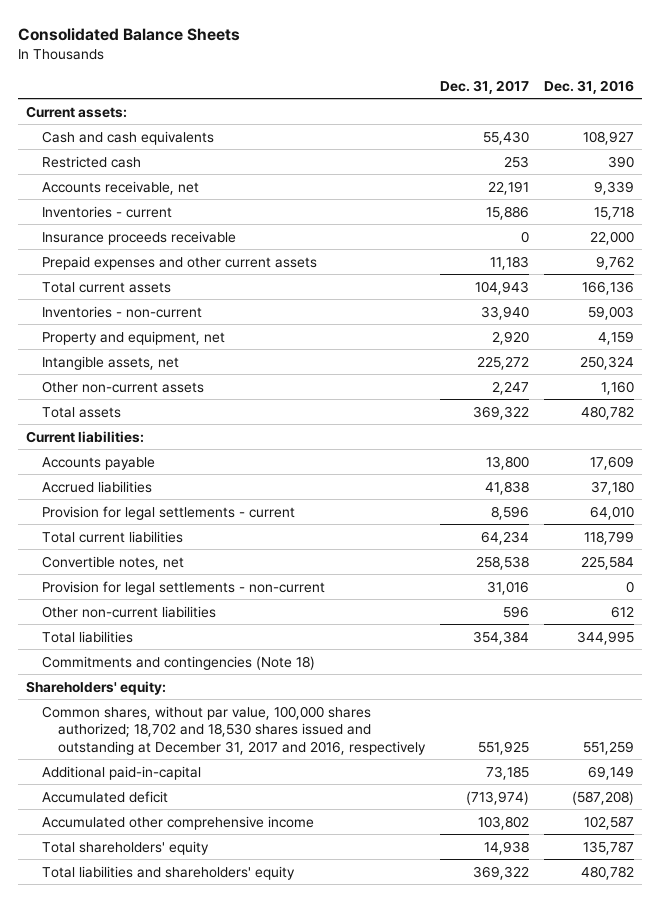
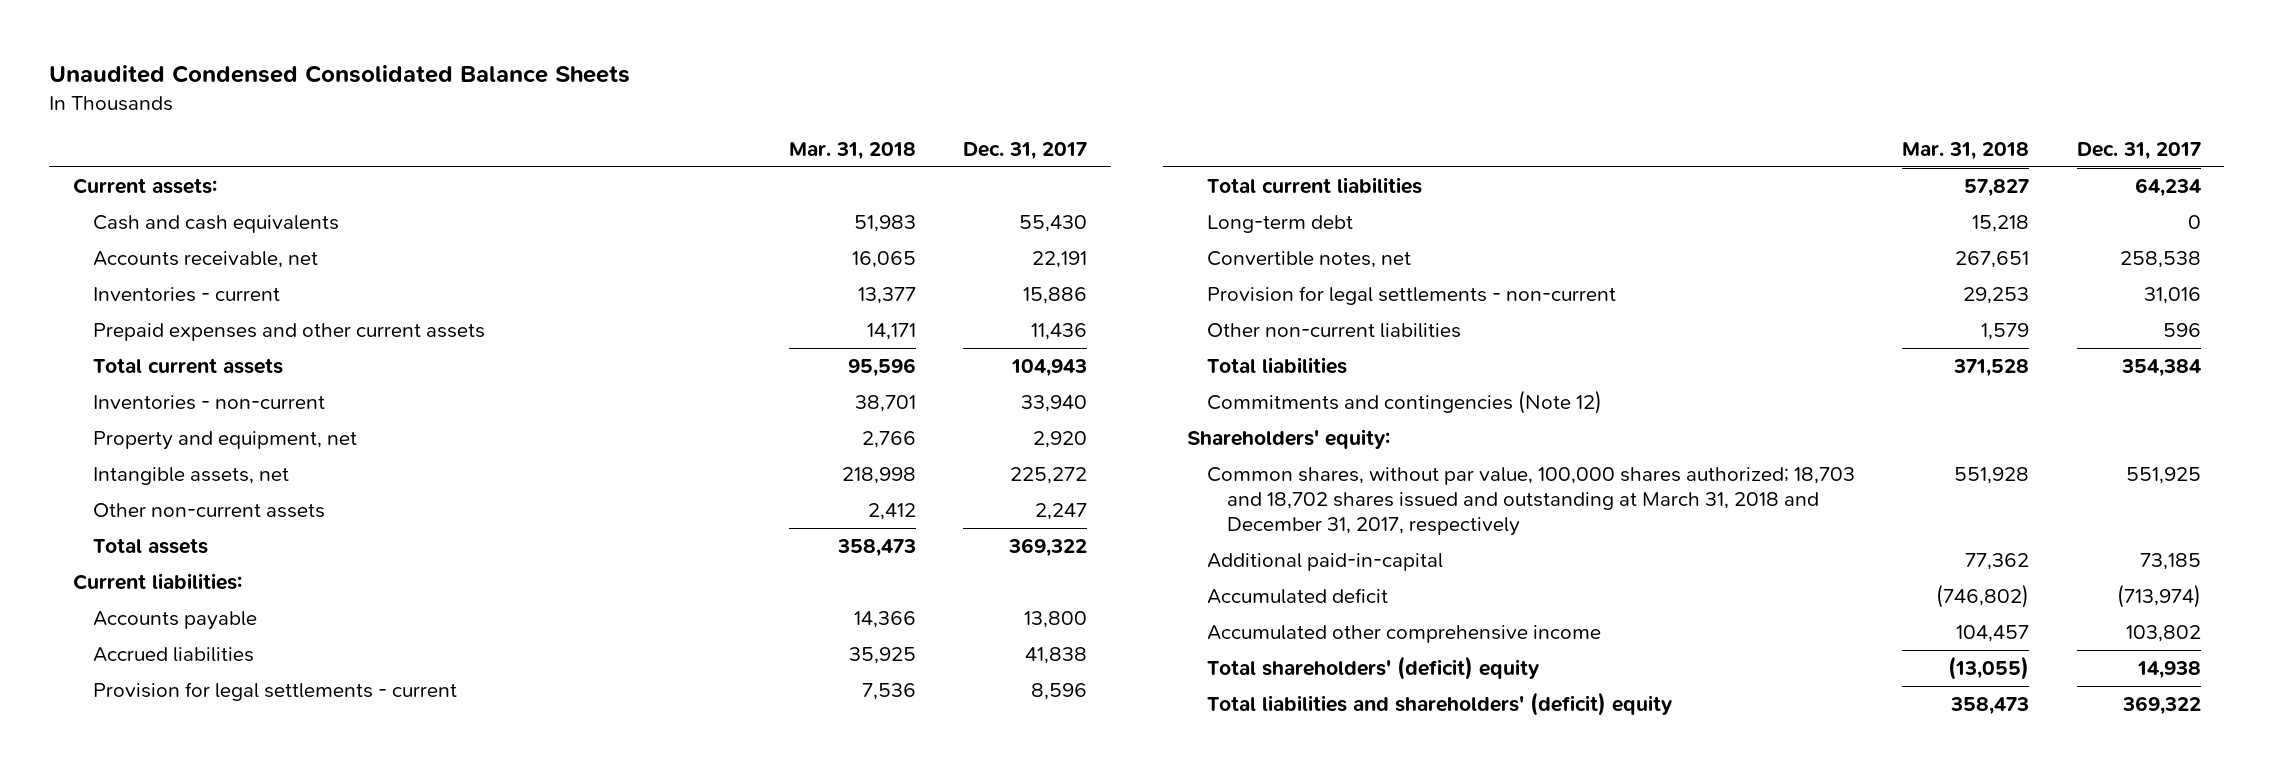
[18,28,241,42] Consolidated Balance Sheets -> [49,64,631,83] Unaudited Condensed Consolidated Balance Sheets
[544,79,635,94] Dec. 31, 2016 -> none
none -> [788,142,916,161] Mar. 31, 2018
[41,155,141,168] Restricted cash -> none
[41,230,236,245] Insurance proceeds receivable -> none
[489,255,529,270] 11,183 -> [1030,323,1087,341] 11,436
none -> [1206,215,1353,234] Long-term debt
[41,655,315,670] Commitments and contingencies (Note 18) -> [1206,390,1602,415] Commitments and contingencies (Note 12)
[41,705,426,755] Common shares, without par value, 100,000 shares authorized; 18,702 and 18,530 shares issued and outstanding at December 31, 2017 and 2016, respectively -> [1206,467,1855,536] Common shares, without par value, 100,000 shares authorized; 18,703 and 18,702 shares issued and outstanding at March 31, 2018 and December 31, 2017, respectively
[41,840,209,855] Total shareholders' equity -> [1206,656,1540,681] Total shareholders' (deficit) equity
[41,865,295,880] Total liabilities and shareholders' equity -> [1206,692,1673,717] Total liabilities and shareholders' (deficit) equity

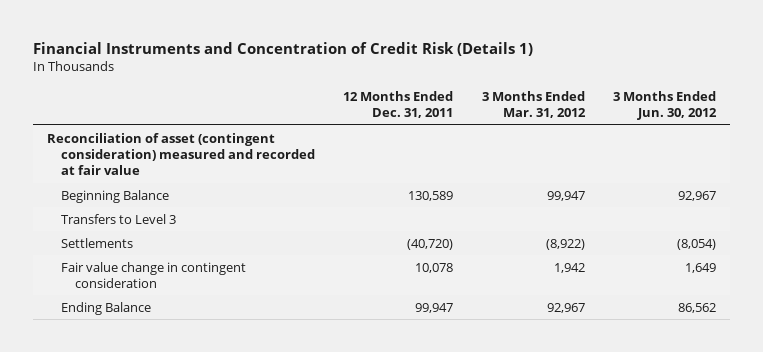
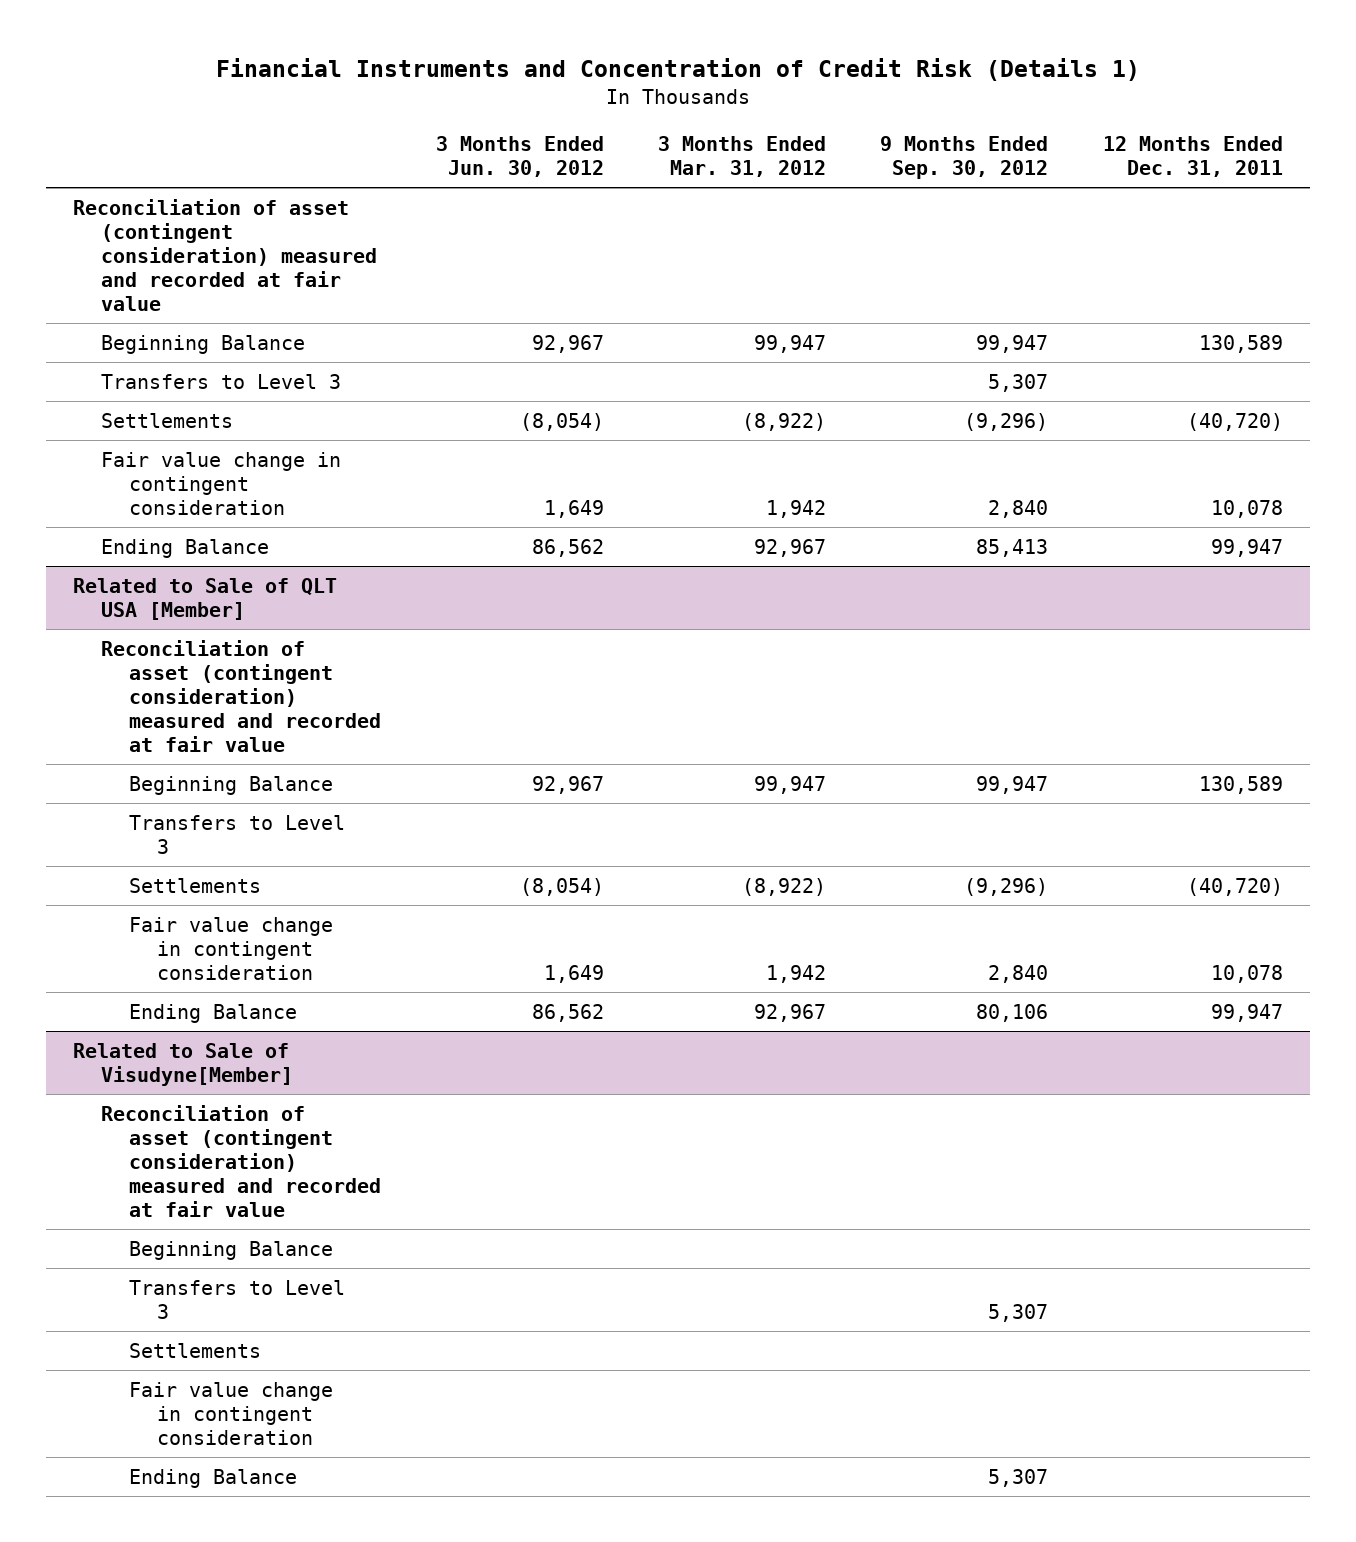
none -> [880,135,1049,179] 9 Months Ended Sep. 30, 2012
none -> [73,577,338,620] Related to Sale of QLT USA [Member]
none -> [101,639,382,753] Reconciliation of asset (contingent consideration) measured and recorded at fair value
none -> [129,775,334,795] Beginning Balance
none -> [129,814,346,854] Transfers to Level 3
none -> [129,877,262,893] Settlements
none -> [129,916,334,980] Fair value change in contingent consideration
none -> [129,1003,298,1023] Ending Balance
none -> [73,1042,294,1086] Related to Sale of Visudyne[Member]
none -> [101,1104,382,1218] Reconciliation of asset (contingent consideration) measured and recorded at fair value
none -> [129,1240,334,1260] Beginning Balance
none -> [129,1279,346,1319] Transfers to Level 3
none -> [129,1342,262,1358] Settlements
none -> [129,1381,334,1445] Fair value change in contingent consideration
none -> [129,1468,298,1488] Ending Balance

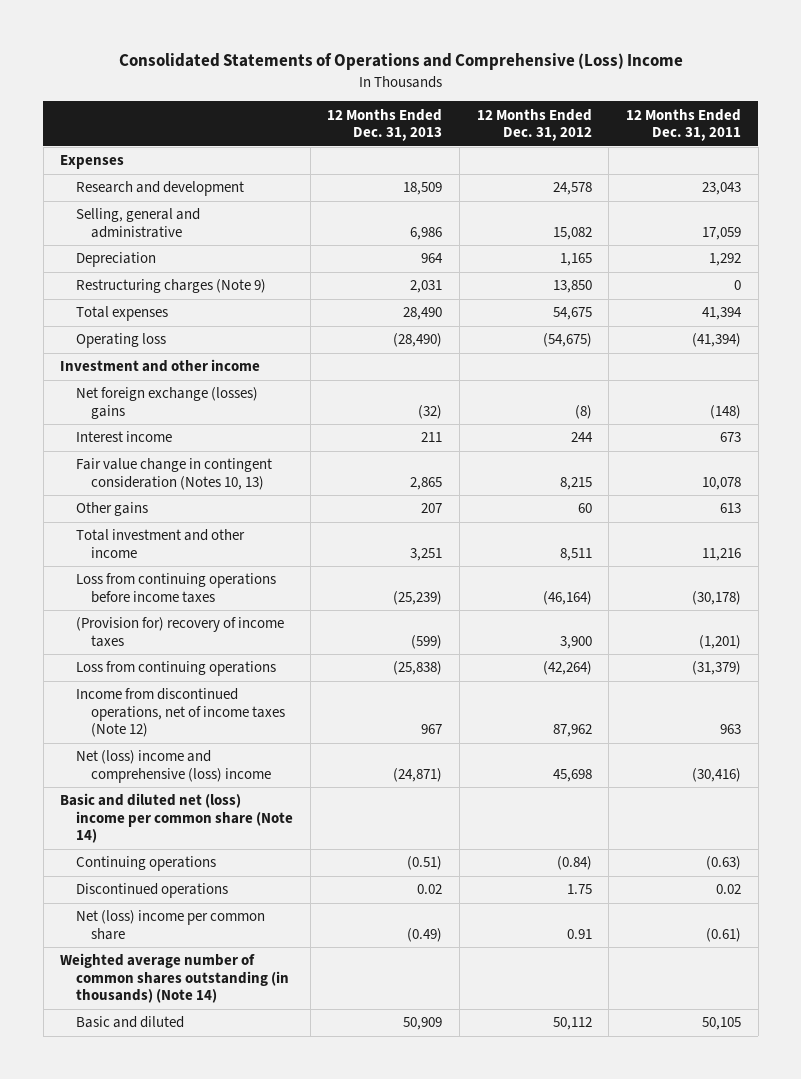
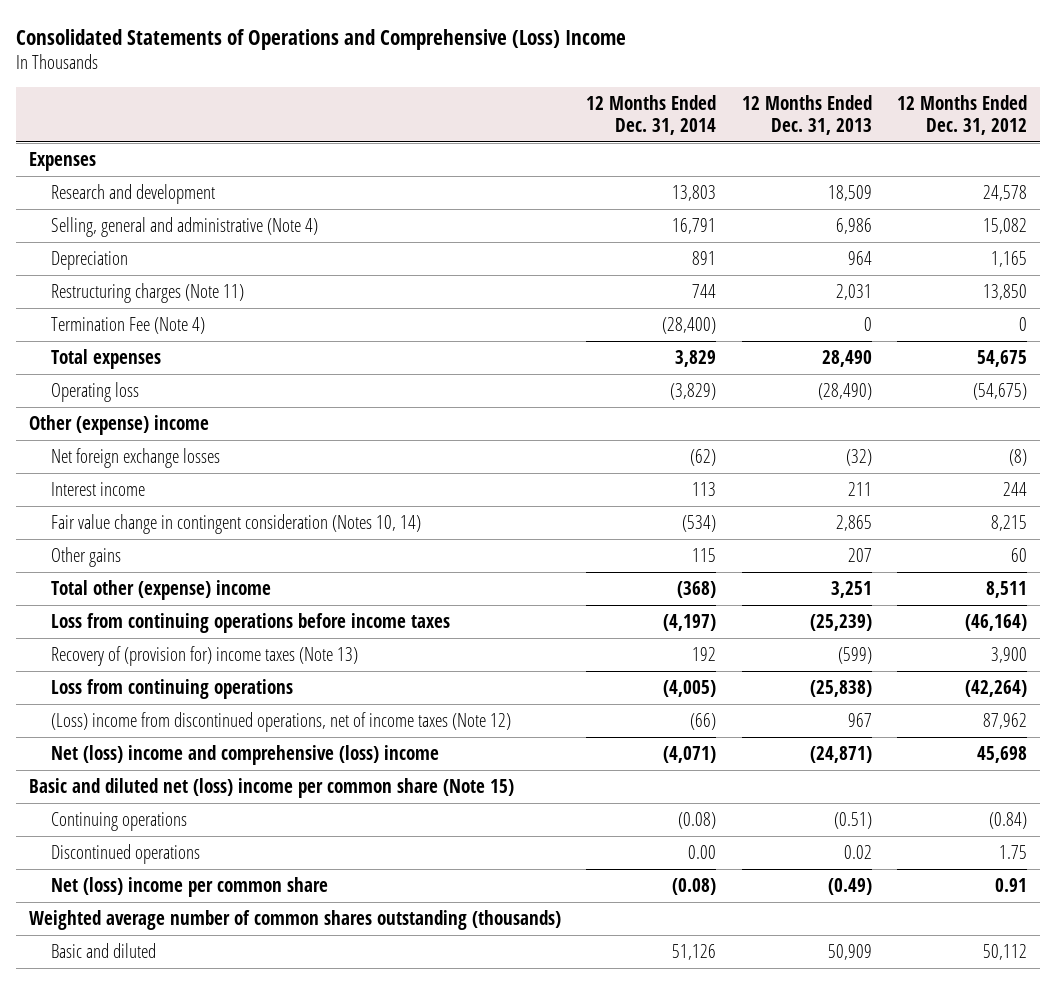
[625,108,741,142] 12 Months Ended Dec. 31, 2011 -> none
none -> [586,95,717,135] 12 Months Ended Dec. 31, 2014
[75,208,200,238] Selling, general and administrative -> [50,217,318,238] Selling, general and administrative (Note 4)
[75,279,266,294] Restructuring charges (Note 9) -> [50,283,244,304] Restructuring charges (Note 11)
none -> [50,317,205,335] Termination Fee (Note 4)
[60,359,261,373] Investment and other income -> [28,415,209,436] Other (expense) income
[75,387,258,419] Net foreign exchange (losses) gains -> [50,448,220,469] Net foreign exchange losses
[75,458,272,490] Fair value change in contingent consideration (Notes 10, 13) -> [50,514,421,535] Fair value change in contingent consideration (Notes 10, 14)
[75,529,245,558] Total investment and other income -> [50,580,271,601] Total other (expense) income
[75,617,284,647] (Provision for) recovery of income taxes -> [50,646,358,667] Recovery of (provision for) income taxes (Note 13)
[75,688,286,737] Income from discontinued operations, net of income taxes (Note 12) -> [50,712,511,733] (Loss) income from discontinued operations, net of income taxes (Note 12)
[60,793,293,843] Basic and diluted net (loss) income per common share (Note 14) -> [28,778,514,799] Basic and diluted net (loss) income per common share (Note 15)
[60,953,289,1003] Weighted average number of common shares outstanding (in thousands) (Note 14) -> [28,910,561,931] Weighted average number of common shares outstanding (thousands)

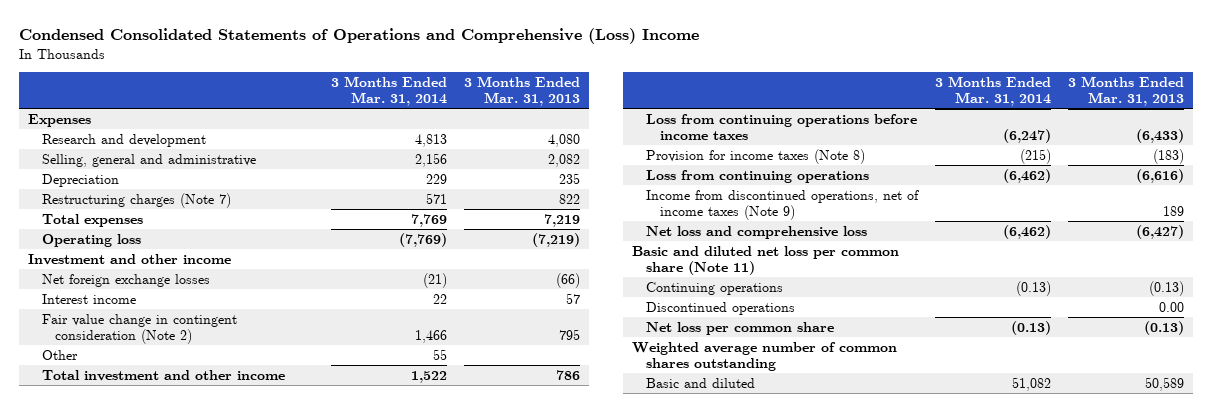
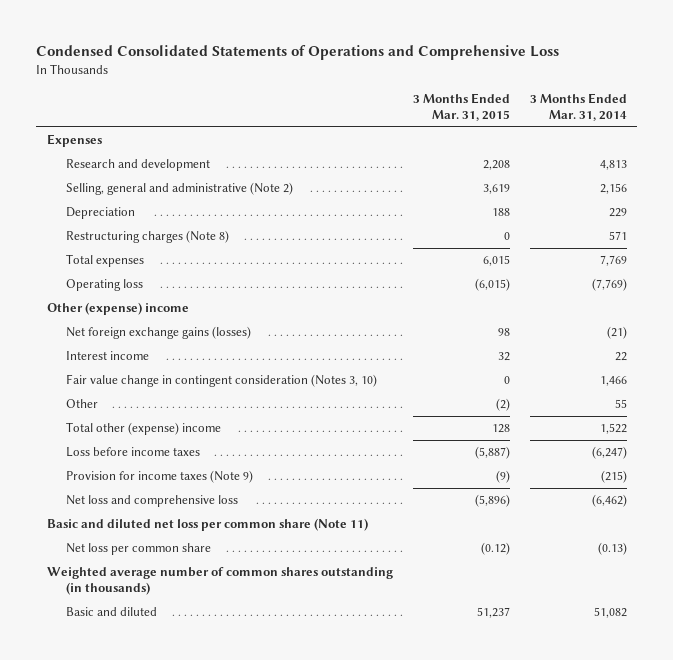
[19,28,700,45] Condensed Consolidated Statements of Operations and Comprehensive (Loss) Income -> [36,45,560,61] Condensed Consolidated Statements of Operations and Comprehensive Loss
[464,76,581,107] 3 Months Ended Mar. 31, 2013 -> none
none -> [412,93,510,121] 3 Months Ended Mar. 31, 2015
[41,153,256,167] Selling, general and administrative -> [65,182,293,196] Selling, general and administrative (Note 2)
[41,192,231,208] Restructuring charges (Note 7) -> [65,230,229,244] Restructuring charges (Note 8)
[27,253,231,265] Investment and other income -> [46,302,189,316] Other (expense) income
[41,273,210,287] Net foreign exchange losses -> [65,326,251,340] Net foreign exchange gains (losses)
[41,313,237,344] Fair value change in contingent consideration (Note 2) -> [65,374,377,388] Fair value change in contingent consideration (Notes 3, 10)
[645,169,869,183] Loss from continuing operations -> none
[645,189,919,220] Income from discontinued operations, net of income taxes (Note 9) -> none
[41,369,285,381] Total investment and other income -> [65,422,221,436] Total other (expense) income
[645,113,917,140] Loss from continuing operations before income taxes -> [65,447,200,458] Loss before income taxes
[645,148,865,164] Provision for income taxes (Note 8) -> [65,470,253,484] Provision for income taxes (Note 9)
[645,281,783,295] Continuing operations -> none
[645,301,795,315] Discontinued operations -> none
[631,341,897,371] Weighted average number of common shares outstanding -> [46,567,393,595] Weighted average number of common shares outstanding (in thousands)

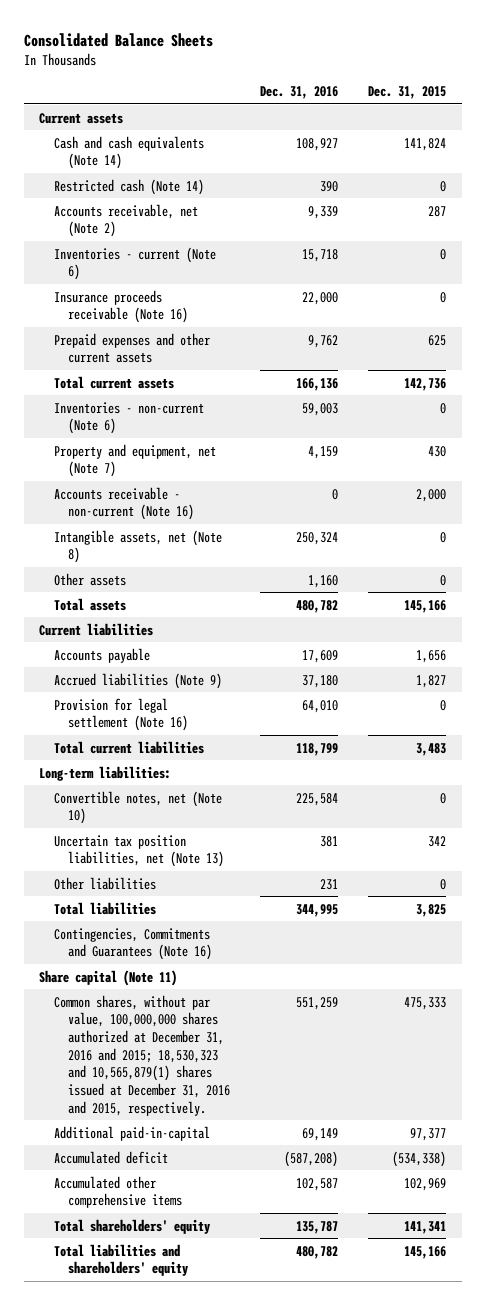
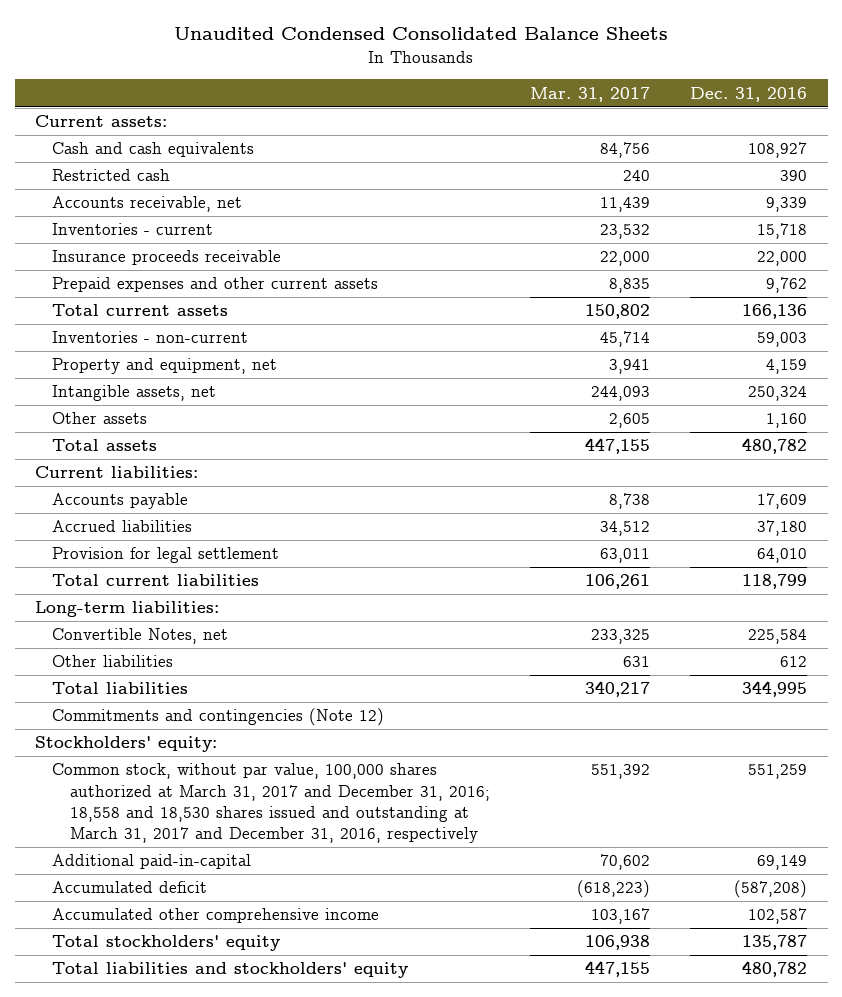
[24,32,214,47] Consolidated Balance Sheets -> [174,27,669,41] Unaudited Condensed Consolidated Balance Sheets
[368,85,447,99] Dec. 31, 2015 -> none
none -> [530,86,651,102] Mar. 31, 2017
[39,112,124,124] Current assets -> [34,115,167,128] Current assets:
[53,135,204,170] Cash and cash equivalents (Note 14) -> [52,142,255,158] Cash and cash equivalents
[53,178,204,195] Restricted cash (Note 14) -> [52,169,171,182] Restricted cash
[53,203,198,238] Accounts receivable, net (Note 2) -> [52,196,243,213] Accounts receivable, net
[53,246,216,281] Inventories - current (Note 6) -> [52,223,214,236] Inventories - current
[53,289,188,324] Insurance proceeds receivable (Note 16) -> [52,250,282,266] Insurance proceeds receivable
[53,486,194,521] Accounts receivable - non-current (Note 16) -> none
[53,401,204,435] Inventories - non-current (Note 6) -> [52,331,249,344] Inventories - non-current
[53,443,216,478] Property and equipment, net (Note 7) -> [52,358,278,375] Property and equipment, net
[53,529,222,564] Intangible assets, net (Note 8) -> [52,385,217,402] Intangible assets, net
[39,622,154,636] Current liabilities -> [34,466,198,479] Current liabilities:
[53,672,222,689] Accrued liabilities (Note 9) -> [52,520,193,533] Accrued liabilities
[53,697,188,732] Provision for legal settlement (Note 16) -> [52,547,280,564] Provision for legal settlement
[53,834,224,868] Uncertain tax position liabilities, net (Note 13) -> none
[53,790,222,825] Convertible notes, net (Note 10) -> [52,628,229,645] Convertible Notes, net
[320,878,339,890] 231 -> [780,656,808,668] 612
[39,969,178,986] Share capital (Note 11) -> none
[53,927,212,961] Contingencies, Commitments and Guarantees (Note 16) -> [52,708,385,727] Commitments and contingencies (Note 12)
none -> [34,736,217,753] Stockholders' equity:
[53,994,230,1116] Common shares, without par value, 100,000,000 shares authorized at December 31, 2016 and 2015; 18,530,323 and 10,565,879(1) shares issued at December 31, 2016 and 2015, respectively. -> [52,763,490,844] Common stock, without par value, 100,000 shares authorized at March 31, 2017 and December 31, 2016; 18,558 and 18,530 shares issued and outstanding at March 31, 2017 and December 31, 2016, respectively
[53,1175,182,1209] Accumulated other comprehensive items -> [52,908,380,924] Accumulated other comprehensive income
[53,1218,210,1234] Total shareholders' equity -> [52,935,281,952] Total stockholders' equity
[53,1243,188,1277] Total liabilities and shareholders' equity -> [52,962,409,979] Total liabilities and stockholders' equity

